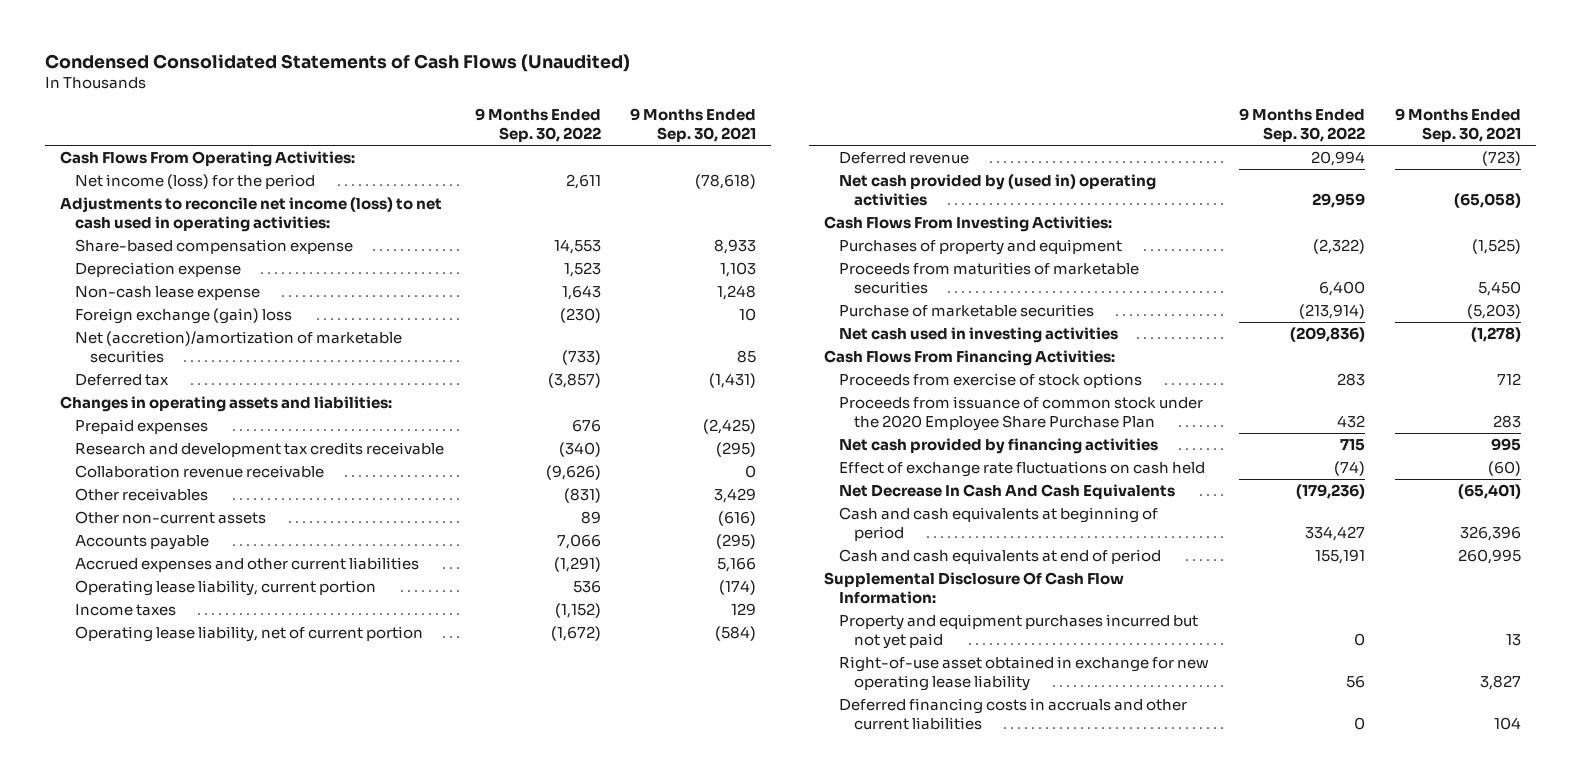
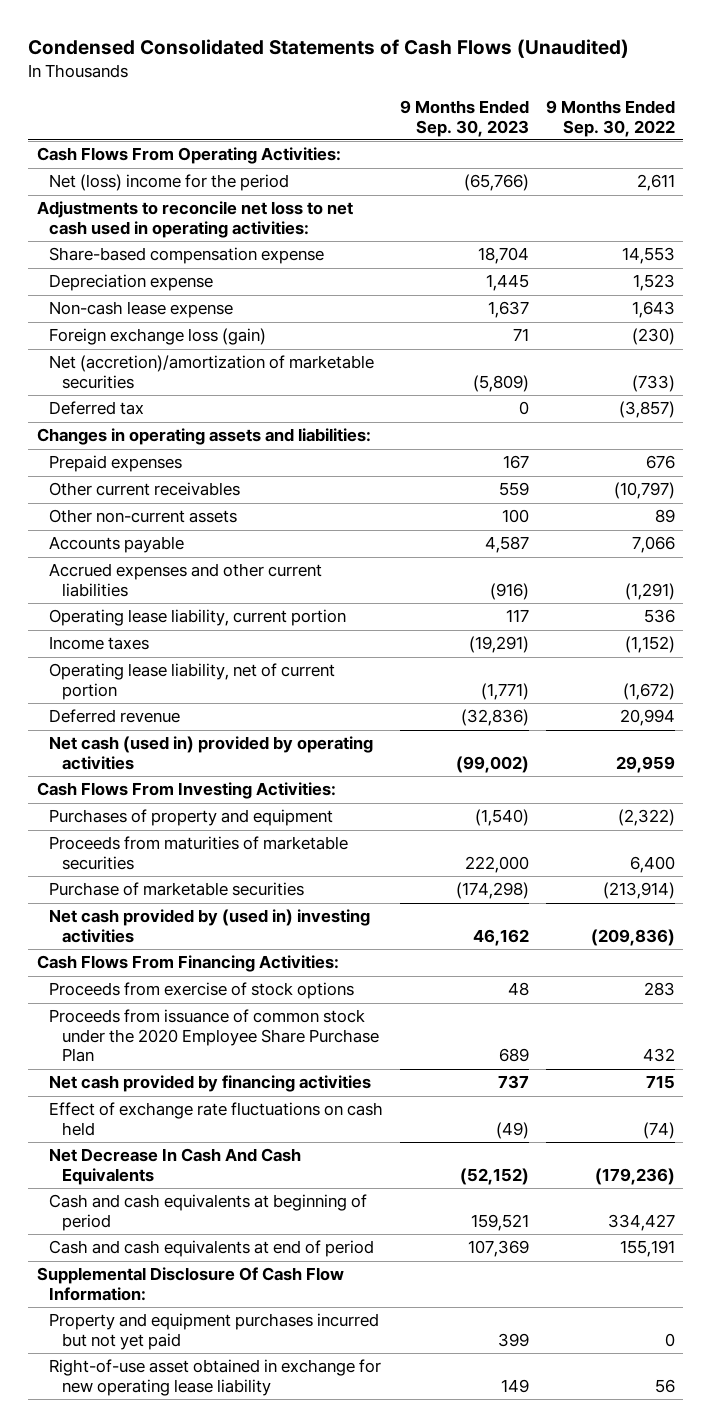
[630,108,757,143] 9 Months Ended Sep. 30, 2021 -> none
none -> [400,100,530,137] 9 Months Ended Sep. 30, 2023
[74,174,315,190] Net income (loss) for the period -> [49,174,290,192] Net (loss) income for the period
[59,197,442,232] Adjustments to reconcile net income (loss) to net cash used in operating activities: -> [36,201,353,238] Adjustments to reconcile net loss to net cash used in operating activities:
[74,308,292,325] Foreign exchange (gain) loss -> [49,328,267,346] Foreign exchange loss (gain)
[74,442,444,458] Research and development tax credits receivable -> none
[74,465,324,479] Collaboration revenue receivable -> none
[74,488,208,502] Other receivables -> [49,482,241,497] Other current receivables
[563,488,601,504] (831) -> [613,482,675,500] (10,797)
[839,174,1157,206] Net cash provided by (used in) operating activities -> [49,736,374,770] Net cash (used in) provided by operating activities
[839,327,1119,344] Net cash used in investing activities -> [49,909,371,943] Net cash provided by (used in) investing activities
[839,698,1188,730] Deferred financing costs in accruals and other current liabilities -> none

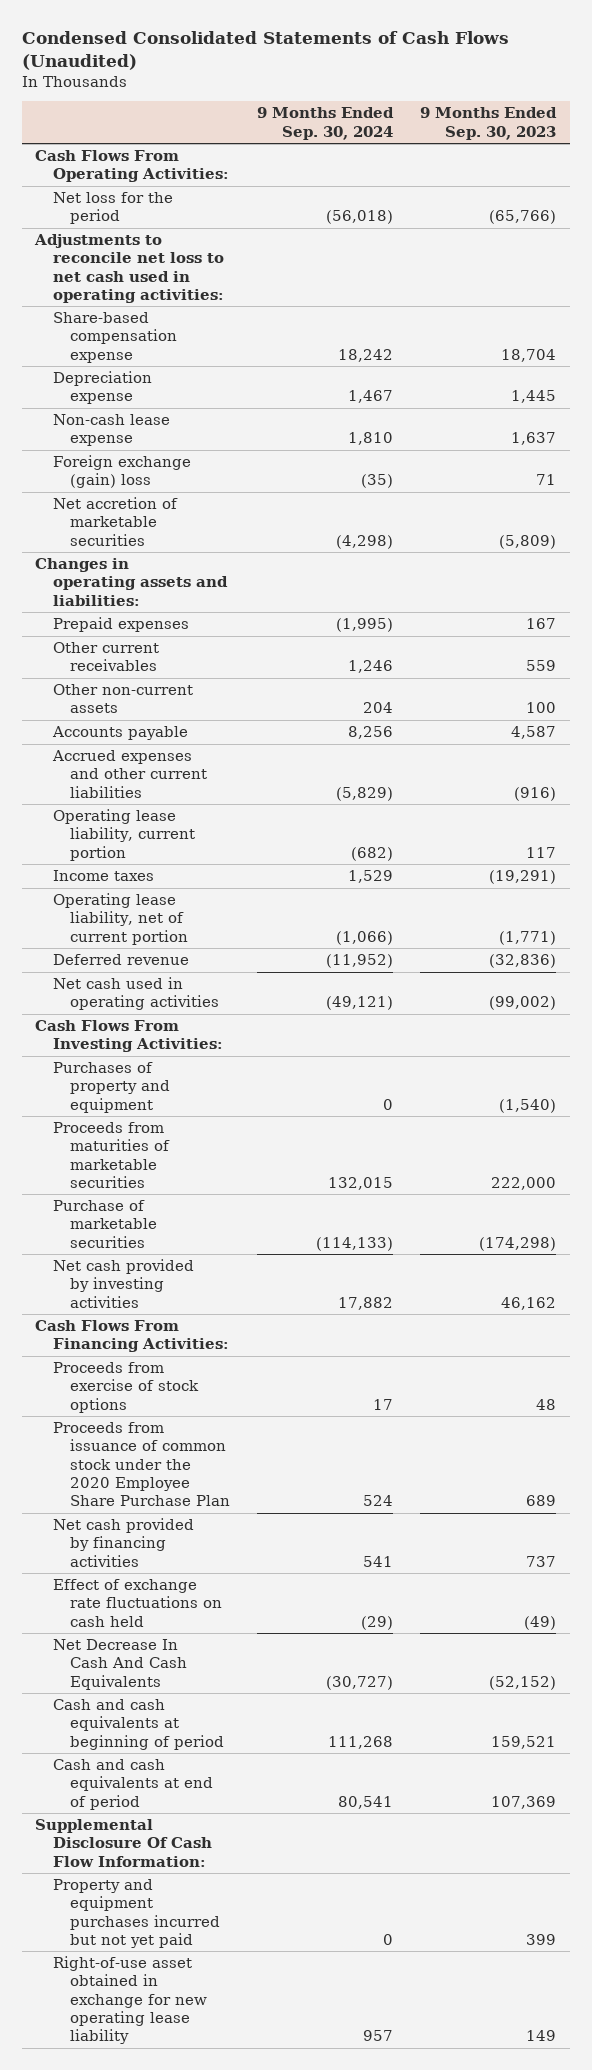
[545,100,675,137] 9 Months Ended Sep. 30, 2022 -> none
none -> [257,107,395,140] 9 Months Ended Sep. 30, 2024
[49,174,290,192] Net (loss) income for the period -> [52,192,173,225] Net loss for the period
[49,401,145,416] Deferred tax -> none
[49,328,267,346] Foreign exchange loss (gain) -> [52,455,191,489] Foreign exchange (gain) loss
[49,355,375,389] Net (accretion)/amortization of marketable securities -> [52,497,178,546] Net accretion of marketable securities
[49,736,374,770] Net cash (used in) provided by operating activities -> [52,977,220,1011] Net cash used in operating activities
[49,909,371,943] Net cash provided by (used in) investing activities -> [52,1259,194,1308] Net cash provided by investing activities

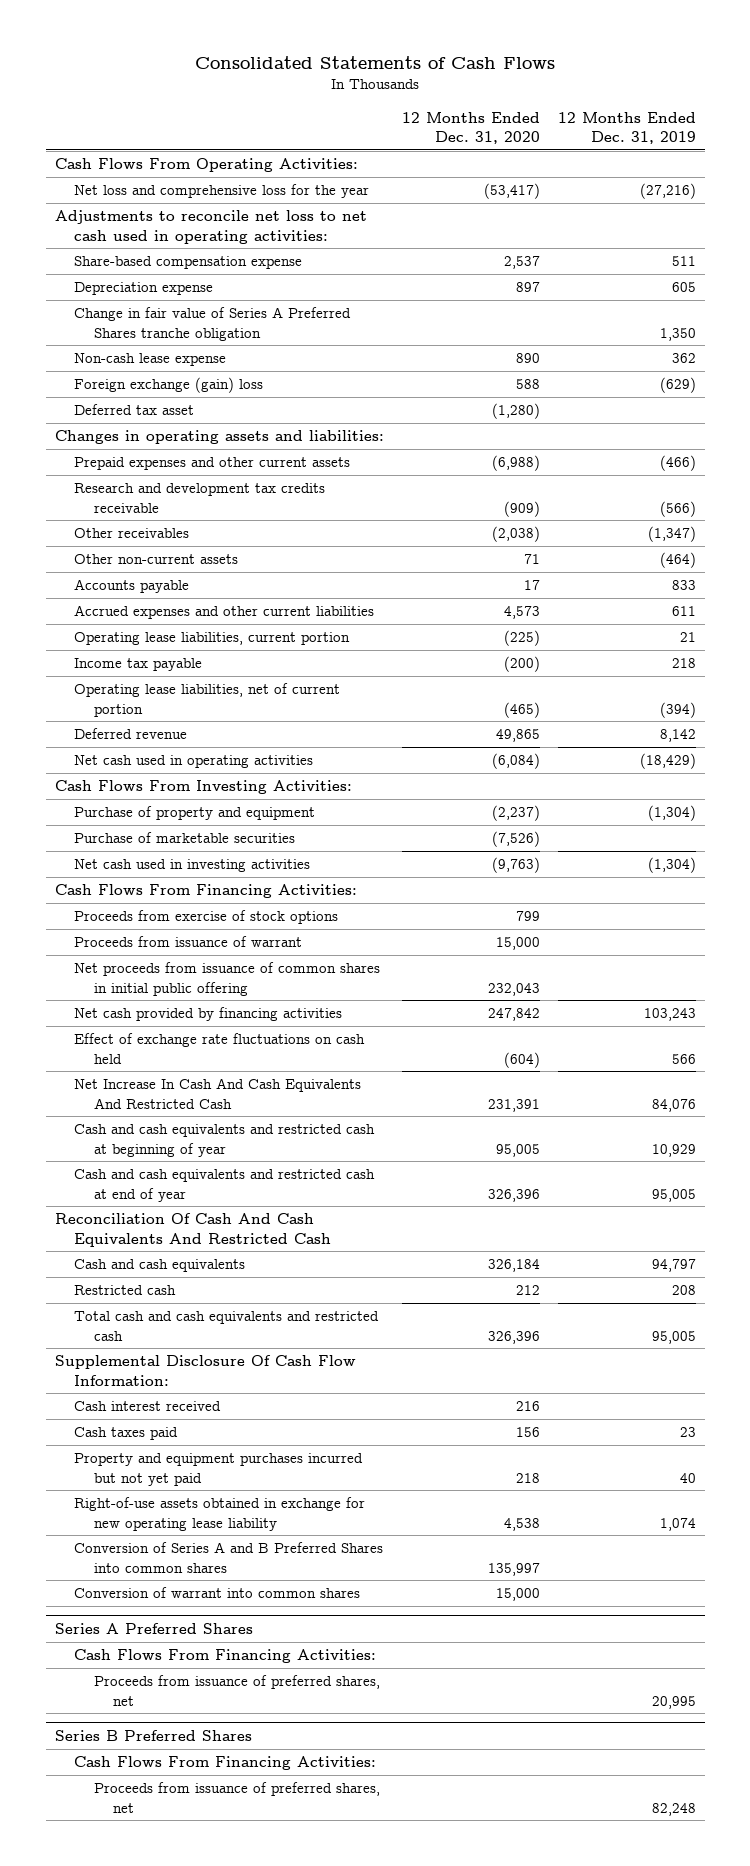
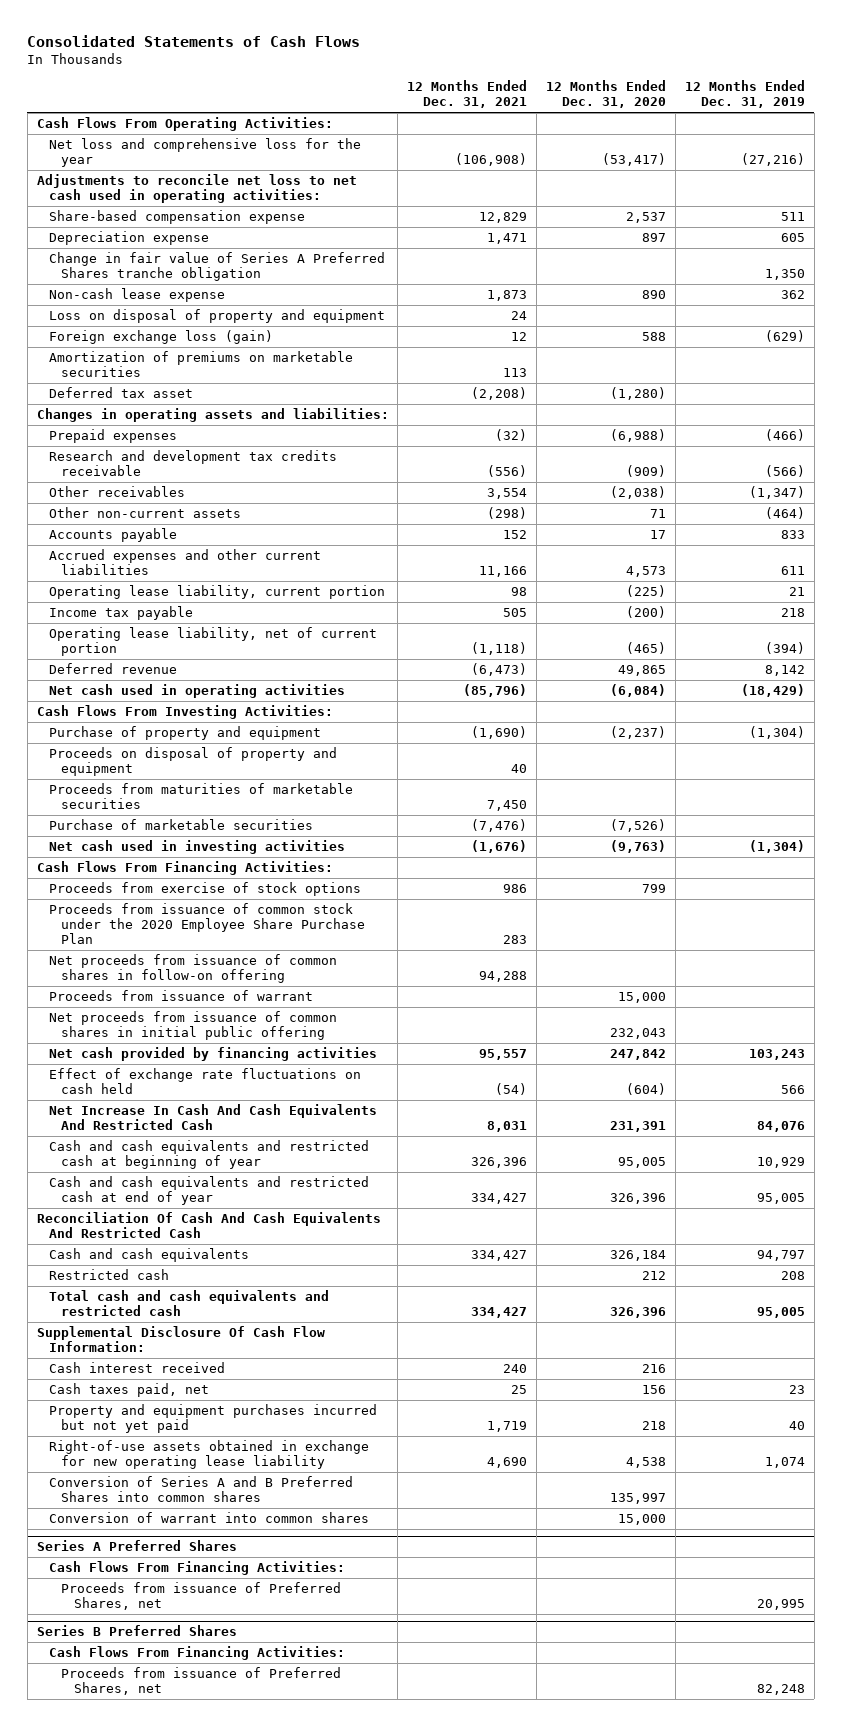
none -> [407,80,528,109] 12 Months Ended Dec. 31, 2021
none -> [48,308,385,323] Loss on disposal of property and equipment
[74,377,264,394] Foreign exchange (gain) loss -> [48,329,273,344] Foreign exchange loss (gain)
none -> [48,350,353,377] Amortization of premiums on marketable securities
[74,457,351,471] Prepaid expenses and other current assets -> [48,428,177,443] Prepaid expenses
[74,632,351,646] Operating lease liabilities, current portion -> [48,584,385,599] Operating lease liability, current portion
[74,683,341,717] Operating lease liabilities, net of current portion -> [48,626,377,656] Operating lease liability, net of current portion
none -> [48,746,337,776] Proceeds on disposal of property and equipment
none -> [48,782,353,809] Proceeds from maturities of marketable securities
none -> [48,902,366,944] Proceeds from issuance of common stock under the 2020 Employee Share Purchase Plan
none -> [48,953,337,983] Net proceeds from issuance of common shares in follow-on offering
[74,1427,179,1441] Cash taxes paid -> [48,1382,209,1397] Cash taxes paid, net
[93,1675,380,1706] Proceeds from issuance of preferred shares, net -> [61,1581,342,1610] Proceeds from issuance of Preferred Shares, net
[93,1782,380,1813] Proceeds from issuance of preferred shares, net -> [61,1666,342,1695] Proceeds from issuance of Preferred Shares, net

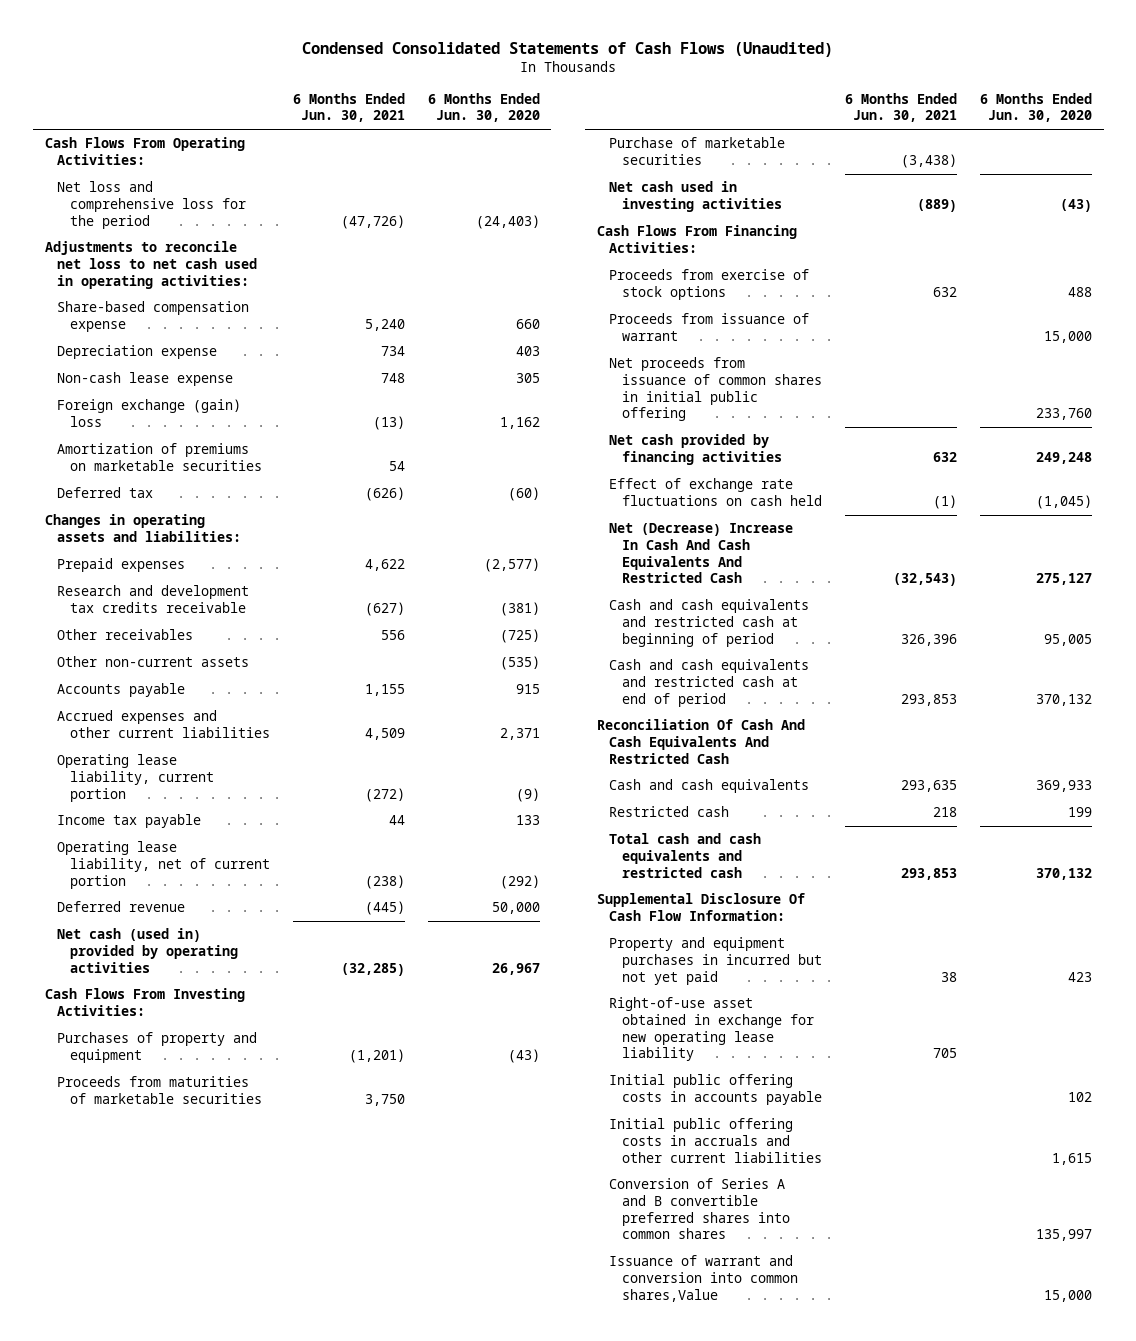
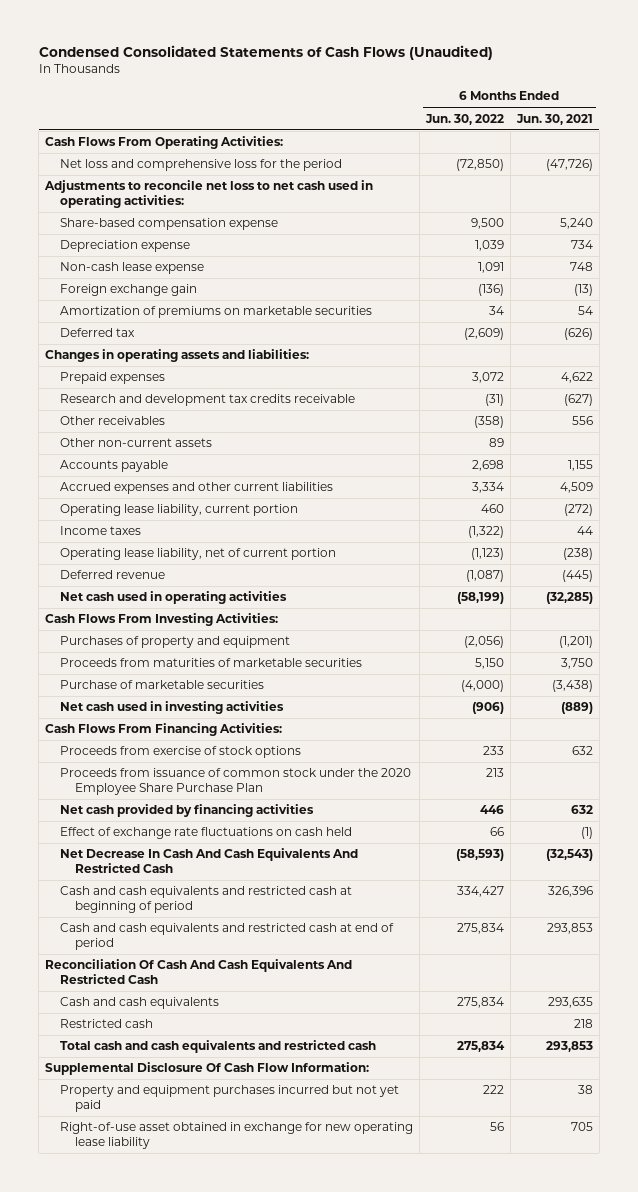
[427,92,540,123] 6 Months Ended Jun. 30, 2020 -> none
none -> [424,113,504,125] Jun. 30, 2022
[57,399,242,428] Foreign exchange (gain) loss -> [60,284,198,297] Foreign exchange gain
[57,814,202,829] Income tax payable -> [60,526,142,536] Income taxes
[57,928,238,973] Net cash (used in) provided by operating activities -> [60,591,288,605] Net cash used in operating activities
[609,313,810,342] Proceeds from issuance of warrant -> none
[609,357,822,422] Net proceeds from issuance of common shares in initial public offering -> none
none -> [60,768,412,796] Proceeds from issuance of common stock under the 2020 Employee Share Purchase Plan
[609,523,794,584] Net (Decrease) Increase In Cash And Cash Equivalents And Restricted Cash -> [60,848,359,874] Net Decrease In Cash And Cash Equivalents And Restricted Cash
[609,937,822,985] Property and equipment purchases in incurred but not yet paid -> [60,1085,400,1113] Property and equipment purchases incurred but not yet paid
[609,1074,822,1106] Initial public offering costs in accounts payable -> none
[609,1118,822,1163] Initial public offering costs in accruals and other current liabilities -> none
[609,1178,790,1240] Conversion of Series A and B convertible preferred shares into common shares -> none
[609,1255,798,1302] Issuance of warrant and conversion into common shares,Value -> none

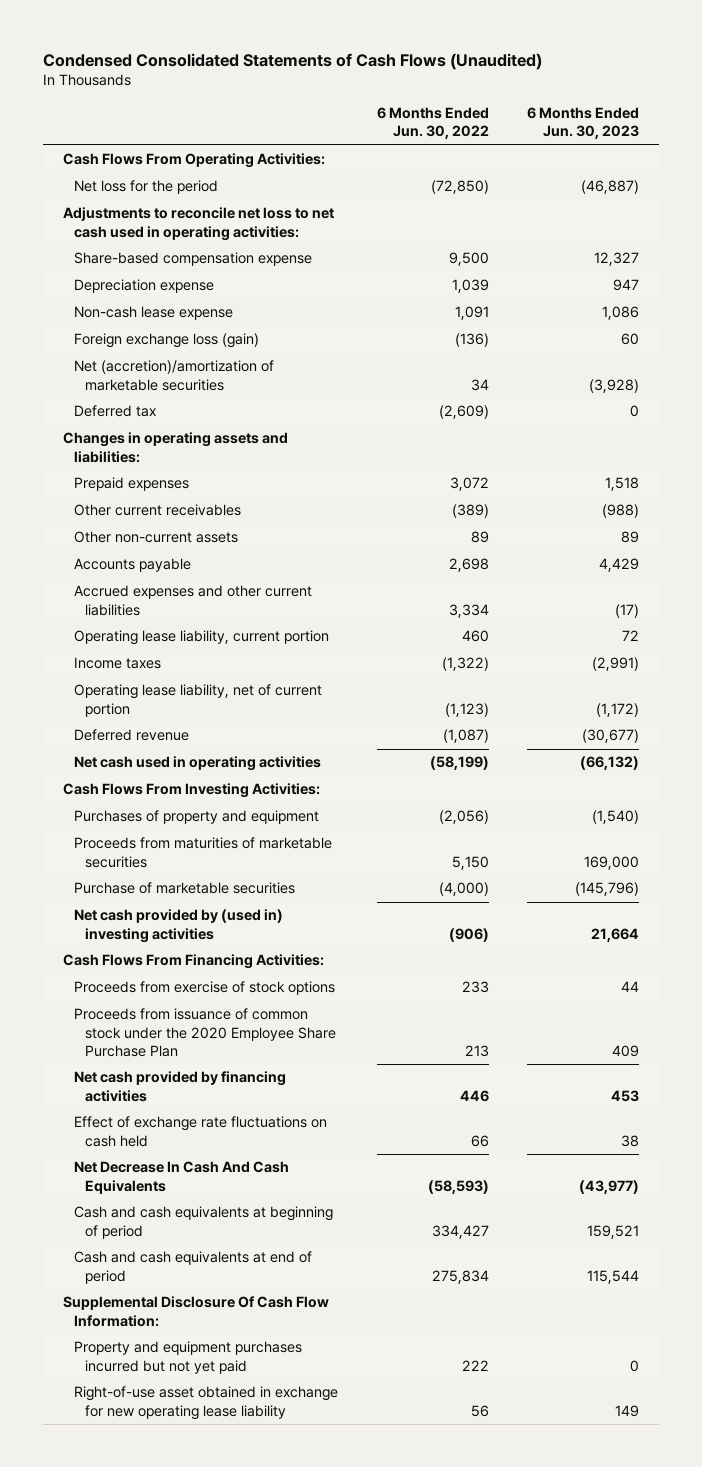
[515,113,593,125] Jun. 30, 2021 -> none
none -> [527,107,640,140] 6 Months Ended Jun. 30, 2023
[60,159,343,172] Net loss and comprehensive loss for the period -> [73,180,218,195] Net loss for the period
[60,284,198,297] Foreign exchange gain -> [73,333,259,349] Foreign exchange loss (gain)
[60,306,373,319] Amortization of premiums on marketable securities -> [73,360,274,391] Net (accretion)/amortization of marketable securities
[60,394,356,407] Research and development tax credits receivable -> none
[60,416,166,426] Other receivables -> [73,504,241,517] Other current receivables
[473,416,504,429] (358) -> [451,504,489,519] (389)
[60,701,285,715] Net cash used in investing activities -> [73,909,283,943] Net cash provided by (used in) investing activities
[45,959,353,985] Reconciliation Of Cash And Cash Equivalents And Restricted Cash -> none
[60,997,220,1010] Cash and cash equivalents -> none
[60,1019,154,1029] Restricted cash -> none
[60,1040,377,1054] Total cash and cash equivalents and restricted cash -> none
[60,848,359,874] Net Decrease In Cash And Cash Equivalents And Restricted Cash -> [73,1161,289,1194] Net Decrease In Cash And Cash Equivalents
[60,886,353,914] Cash and cash equivalents and restricted cash at beginning of period -> [73,1206,333,1239] Cash and cash equivalents at beginning of period
[60,923,395,951] Cash and cash equivalents and restricted cash at end of period -> [73,1251,312,1284] Cash and cash equivalents at end of period

